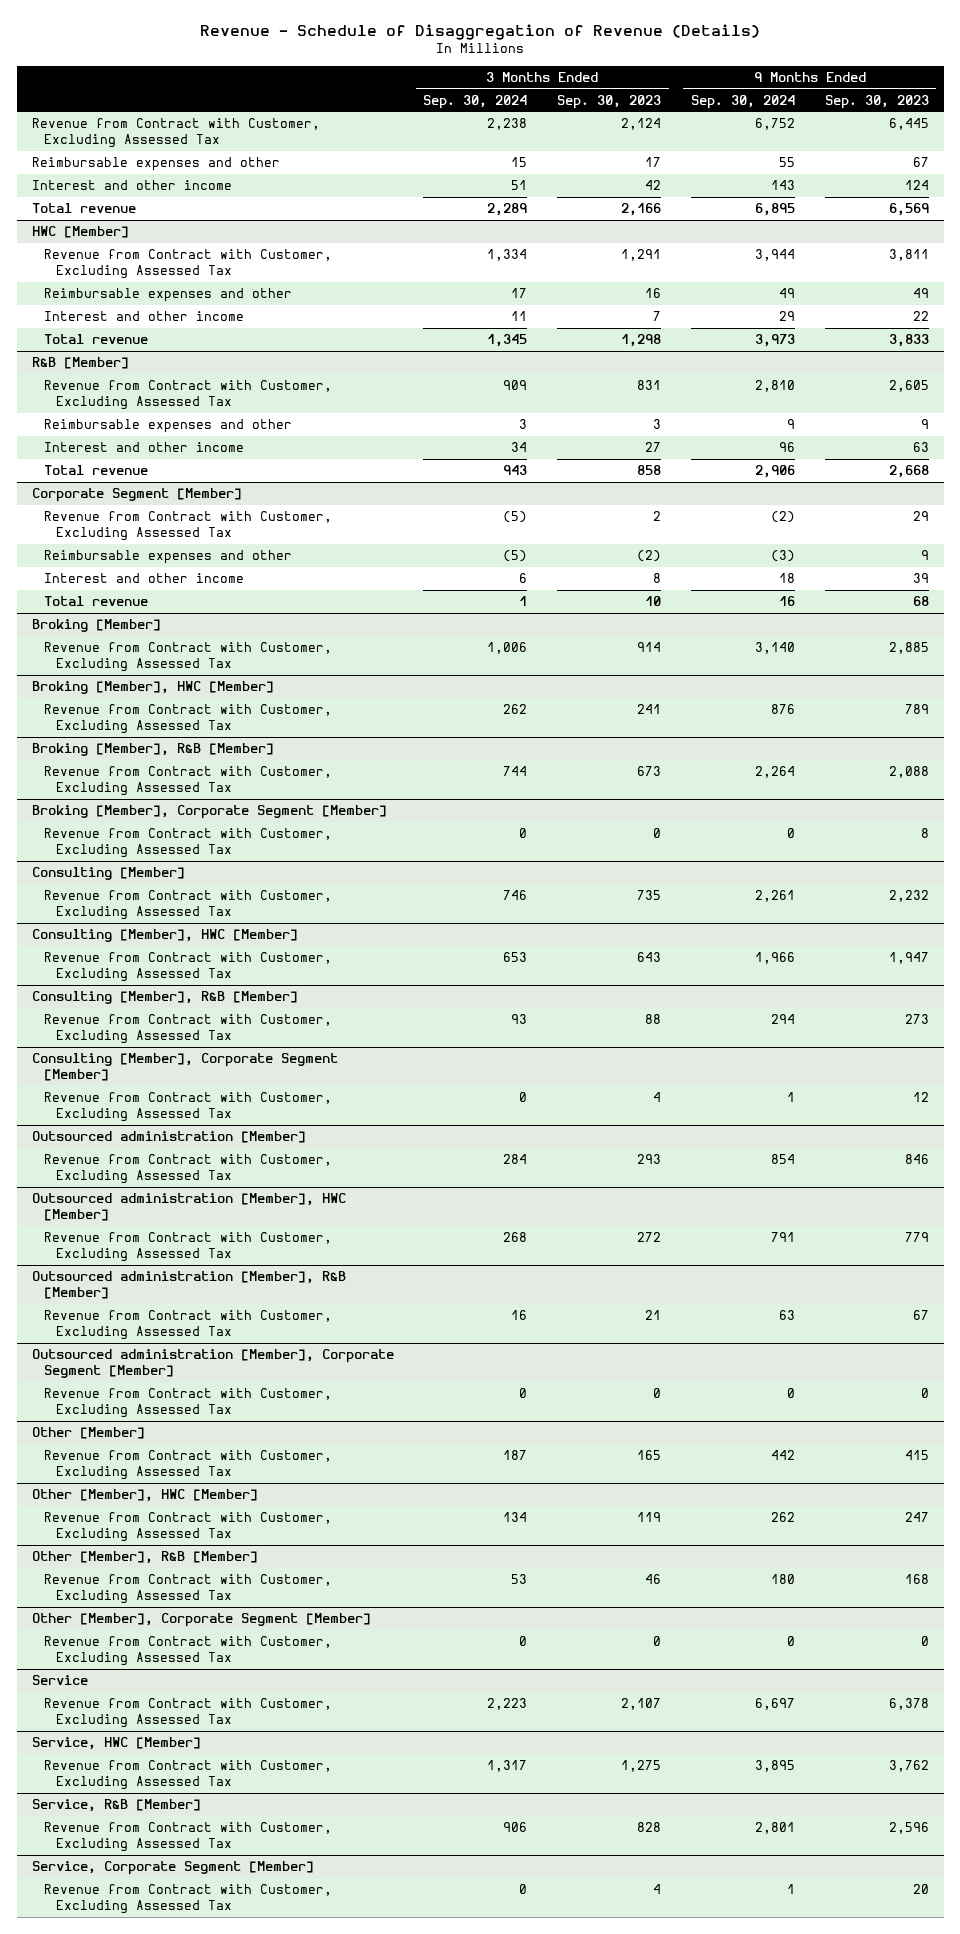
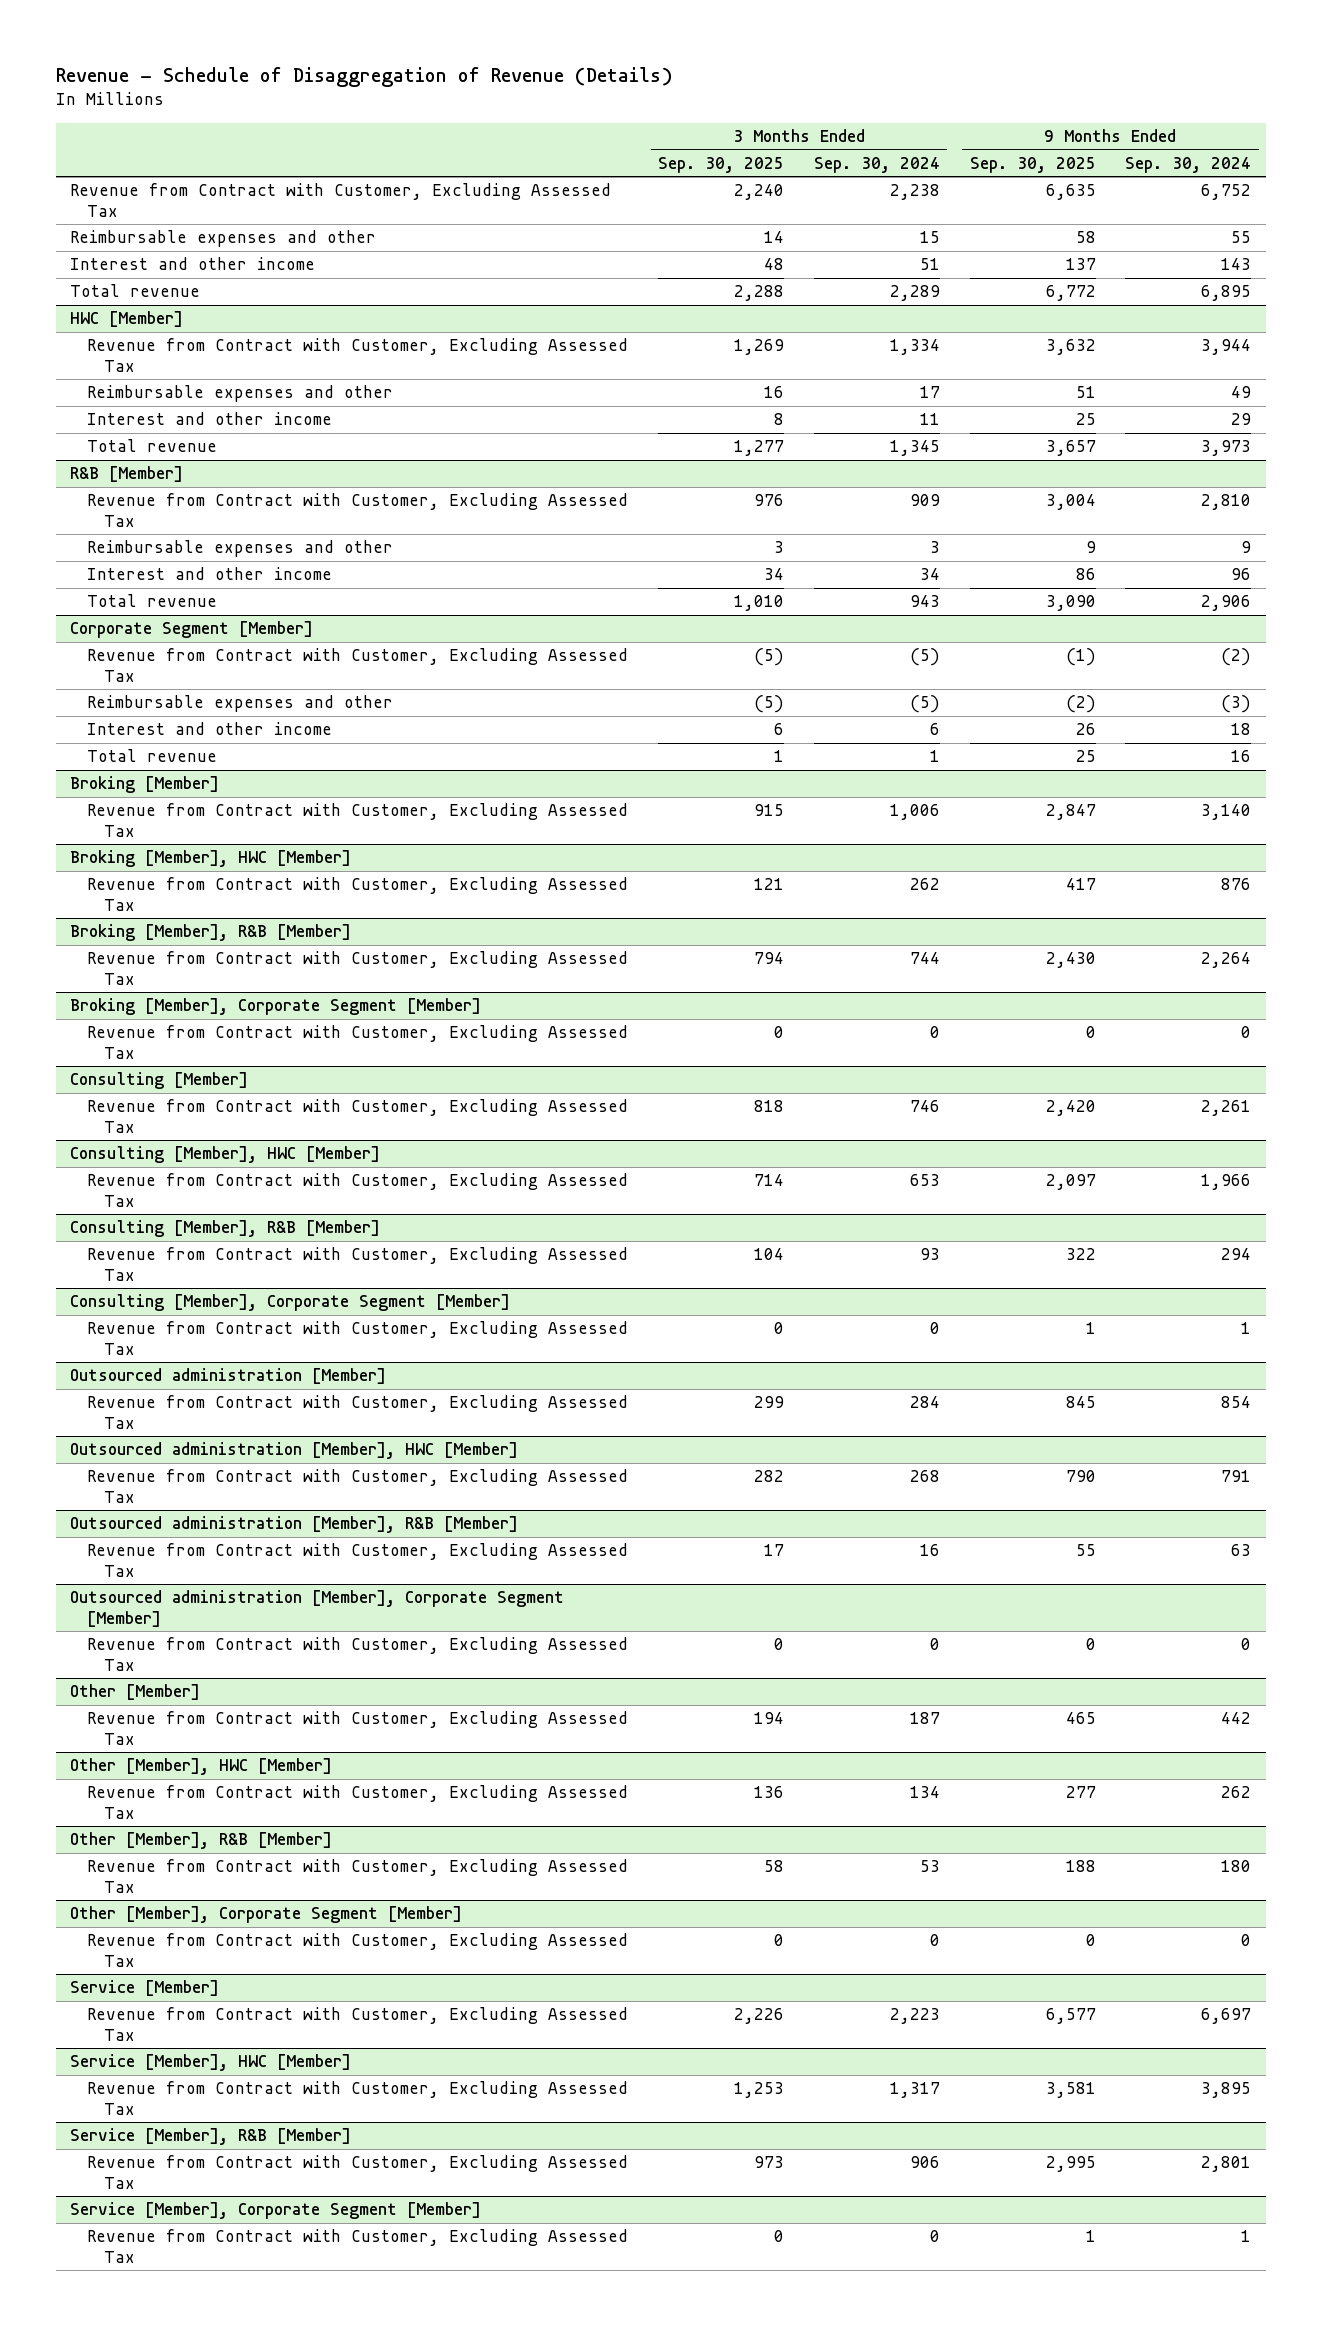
[557,94,662,109] Sep. 30, 2023 -> none
[824,94,929,109] Sep. 30, 2023 -> none
none -> [658,156,785,173] Sep. 30, 2025
none -> [969,156,1096,173] Sep. 30, 2025
[31,1675,88,1686] Service -> [70,1980,220,1997] Service [Member]
[31,1737,201,1751] Service, HWC [Member] -> [70,2054,352,2072] Service [Member], HWC [Member]
[31,1799,201,1813] Service, R&B [Member] -> [70,2128,352,2146] Service [Member], R&B [Member]
[31,1861,314,1876] Service, Corporate Segment [Member] -> [70,2202,482,2220] Service [Member], Corporate Segment [Member]

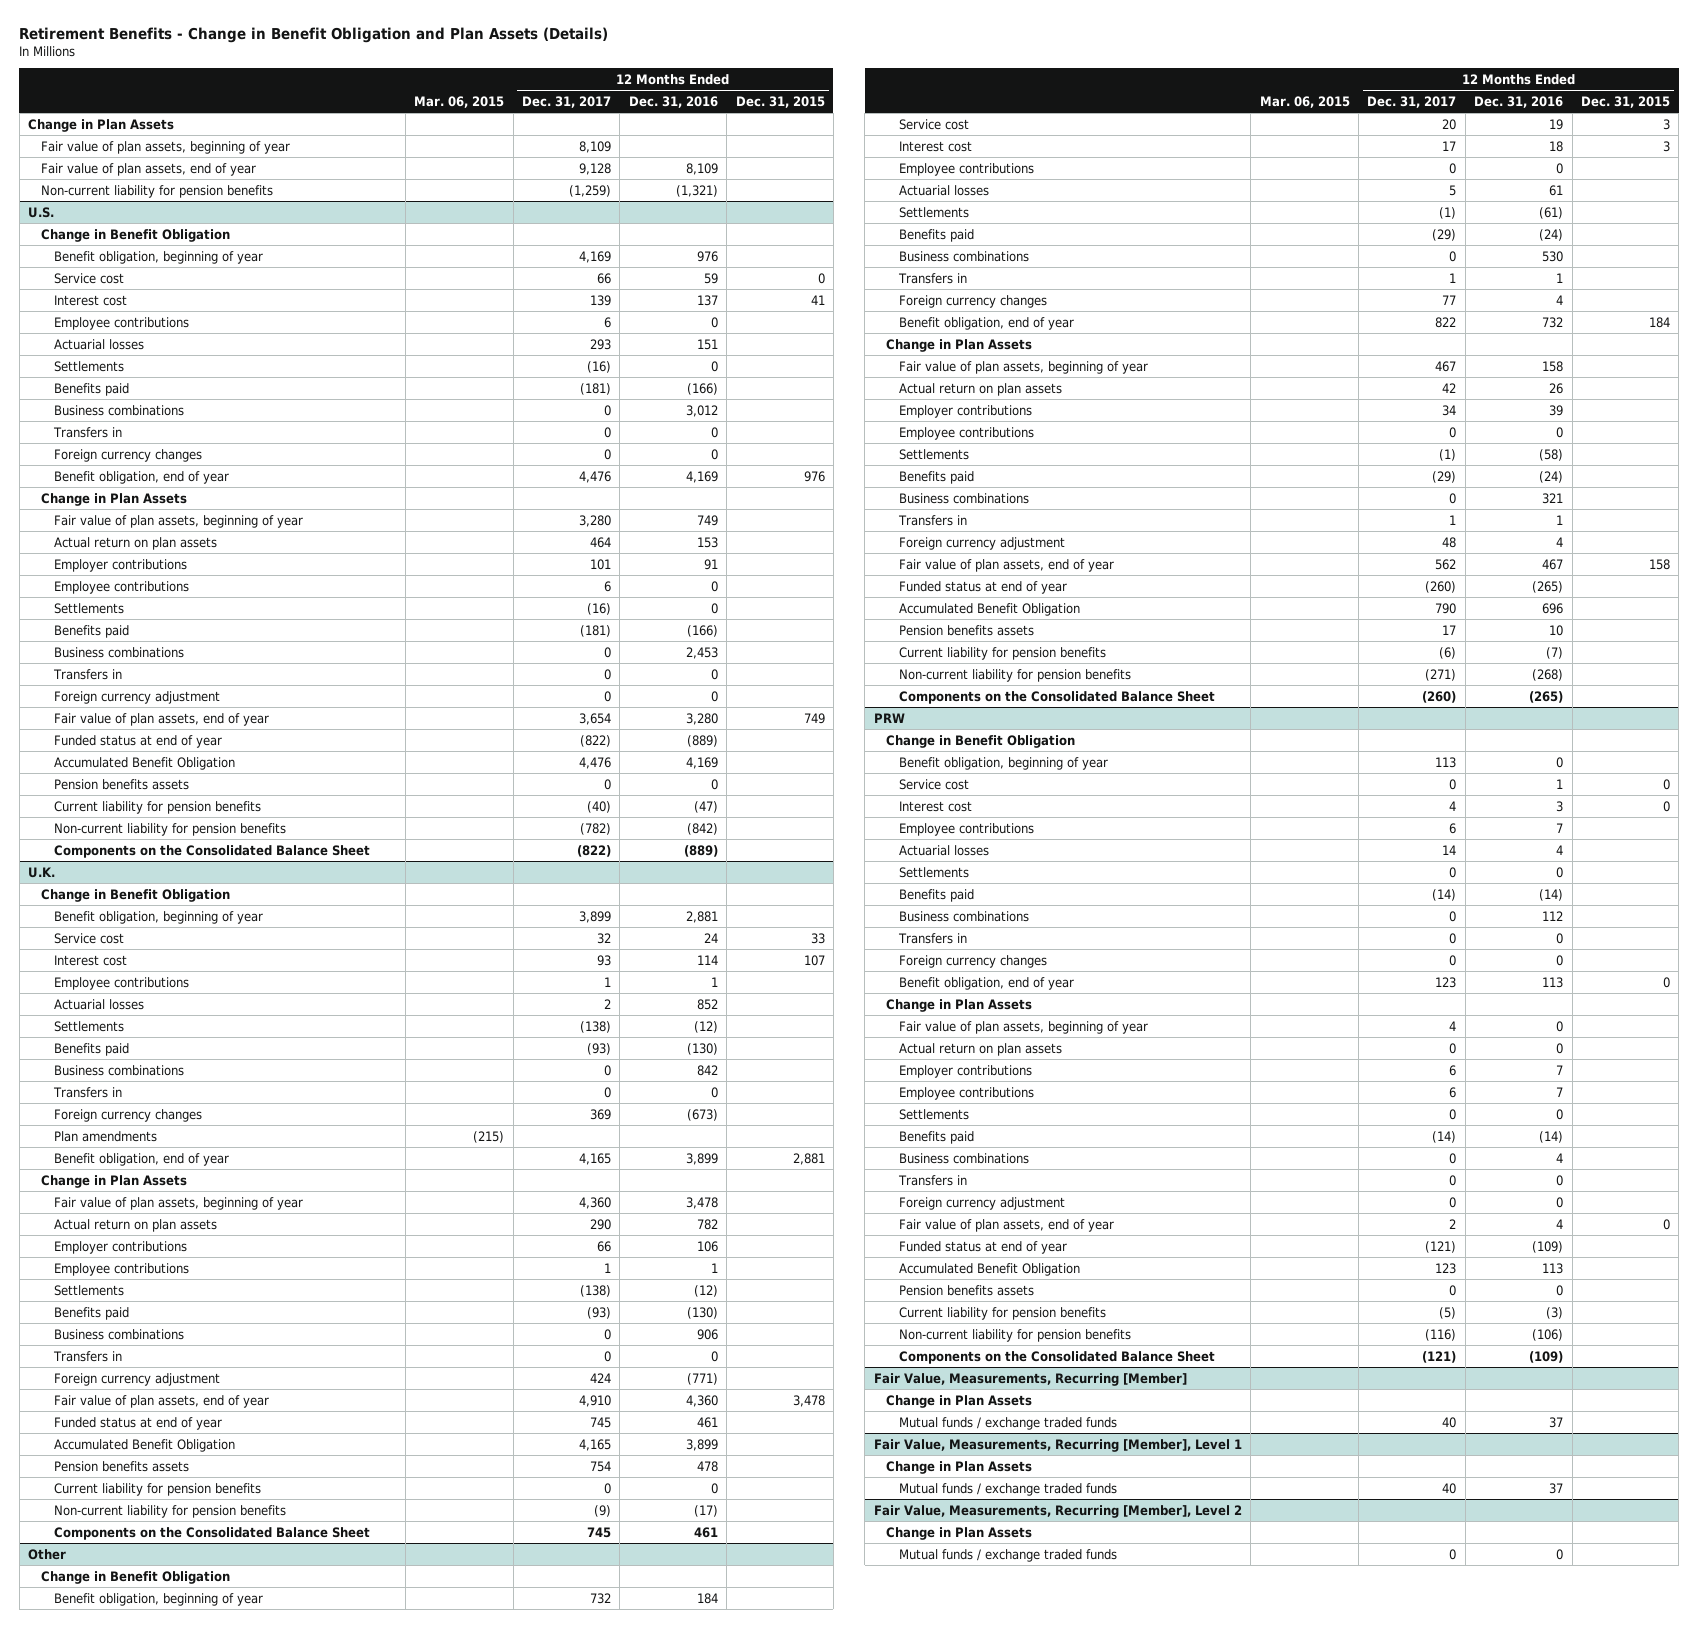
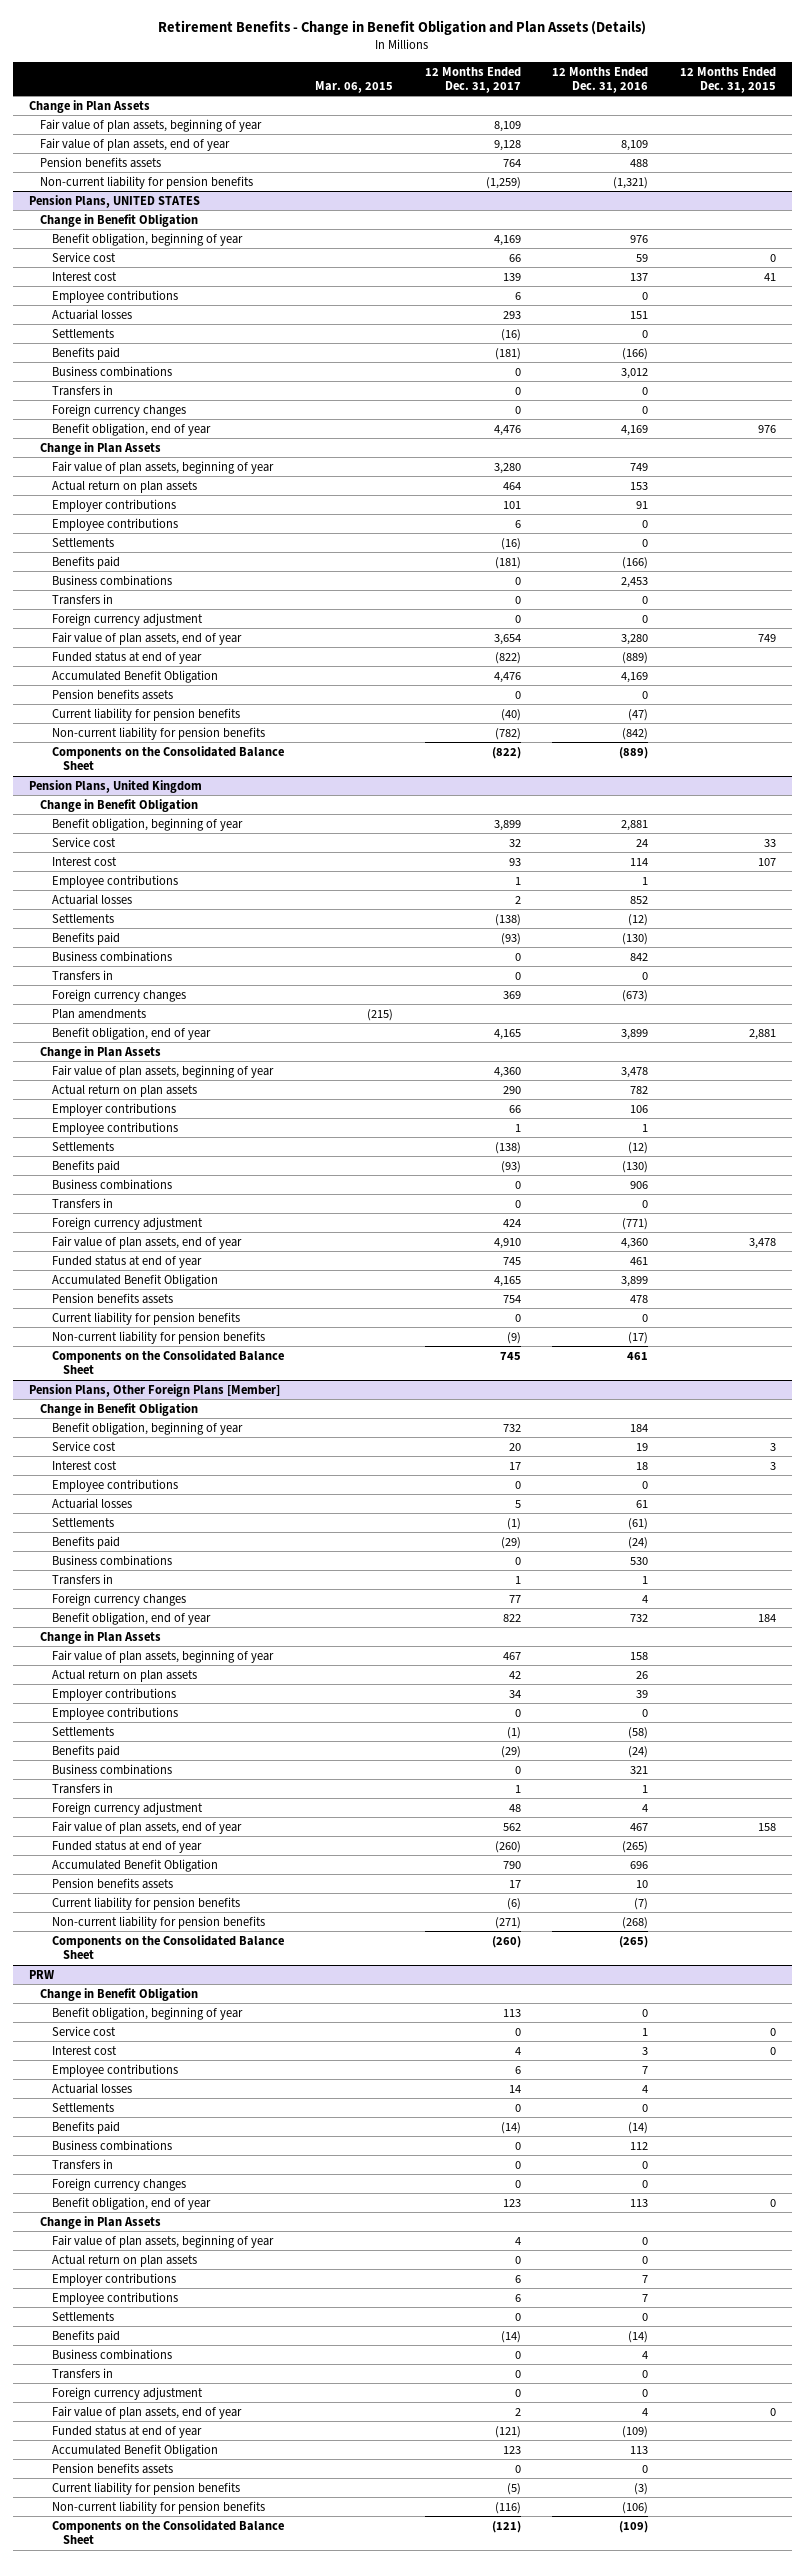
none -> [40,156,162,168] Pension benefits assets
[28,206,55,218] U.S. -> none
none -> [28,194,200,208] Pension Plans, UNITED STATES
[28,866,56,878] U.K. -> none
none -> [28,779,202,793] Pension Plans, United Kingdom
[28,1548,67,1560] Other -> none
none -> [28,1383,280,1397] Pension Plans, Other Foreign Plans [Member]
[873,1372,1187,1386] Fair Value, Measurements, Recurring [Member] -> none
[886,1394,1033,1408] Change in Plan Assets -> none
[899,1416,1118,1430] Mutual funds / exchange traded funds -> none
[873,1438,1242,1452] Fair Value, Measurements, Recurring [Member], Level 1 -> none
[886,1460,1033,1474] Change in Plan Assets -> none
[899,1482,1118,1496] Mutual funds / exchange traded funds -> none
[873,1504,1242,1518] Fair Value, Measurements, Recurring [Member], Level 2 -> none
[886,1526,1033,1540] Change in Plan Assets -> none
[899,1548,1118,1562] Mutual funds / exchange traded funds -> none

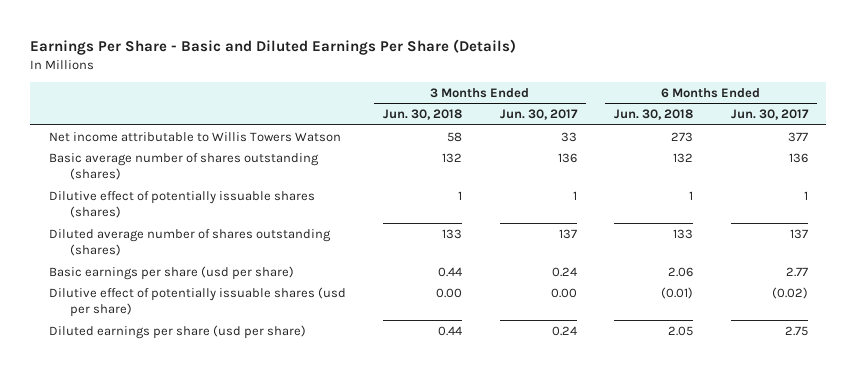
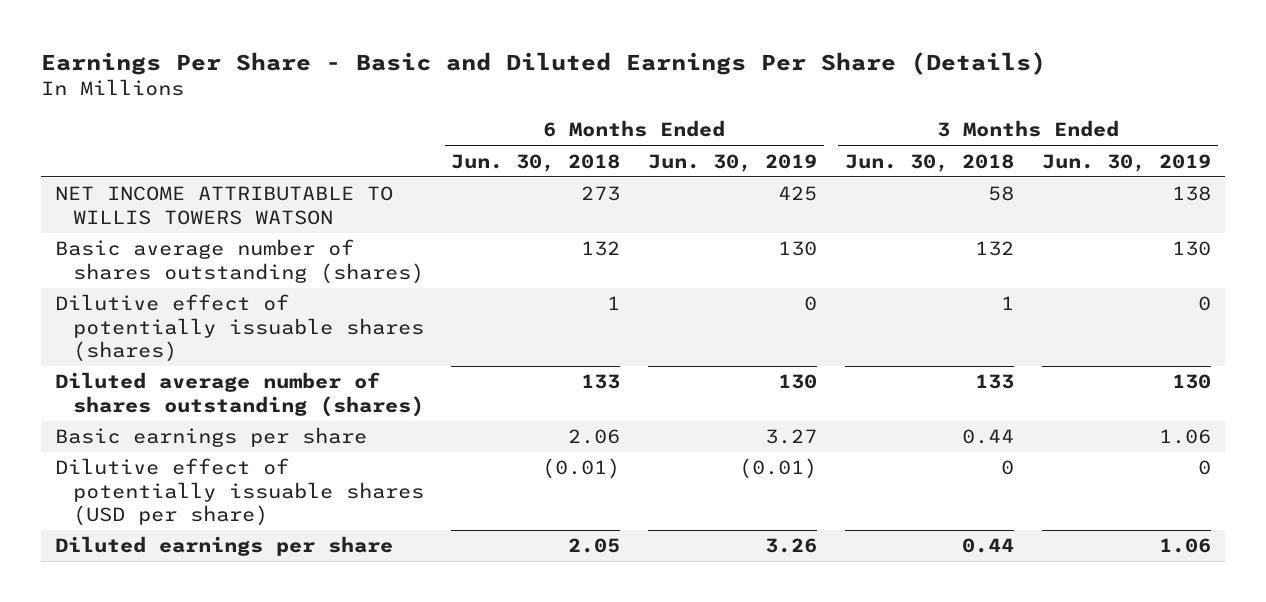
[499,109,578,121] Jun. 30, 2017 -> none
[730,109,809,121] Jun. 30, 2017 -> none
none -> [648,153,818,172] Jun. 30, 2019
none -> [1042,153,1212,172] Jun. 30, 2019
[48,131,341,142] Net income attributable to Willis Towers Watson -> [54,186,393,225] NET INCOME ATTRIBUTABLE TO WILLIS TOWERS WATSON
[48,265,294,280] Basic earnings per share (usd per share) -> [54,427,367,448] Basic earnings per share
[48,286,346,318] Dilutive effect of potentially issuable shares (usd per share) -> [54,458,424,526] Dilutive effect of potentially issuable shares (USD per share)
[436,287,463,298] 0.00 -> [1001,460,1015,476] 0
[48,324,306,339] Diluted earnings per share (usd per share) -> [54,536,393,557] Diluted earnings per share

